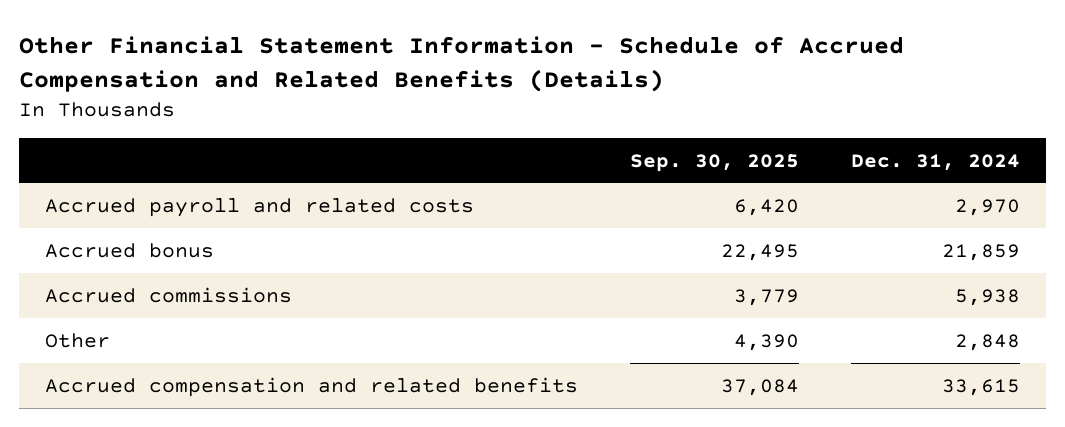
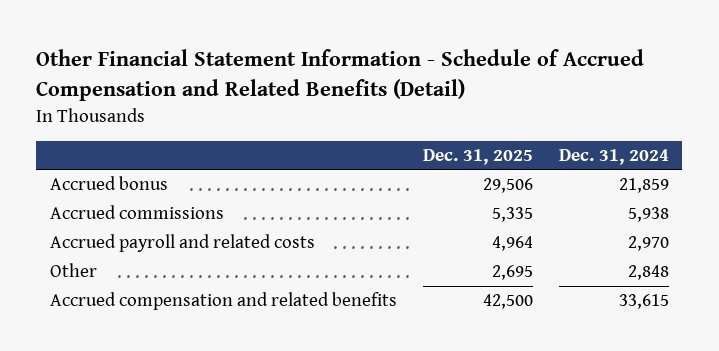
[19,36,905,92] Other Financial Statement Information - Schedule of Accrued Compensation and Related Benefits (Details) -> [36,49,645,101] Other Financial Statement Information - Schedule of Accrued Compensation and Related Benefits (Detail)
[629,153,799,172] Sep. 30, 2025 -> none
none -> [422,149,533,166] Dec. 31, 2025
[45,197,475,217] Accrued payroll and related costs -> [49,234,315,253] Accrued payroll and related costs

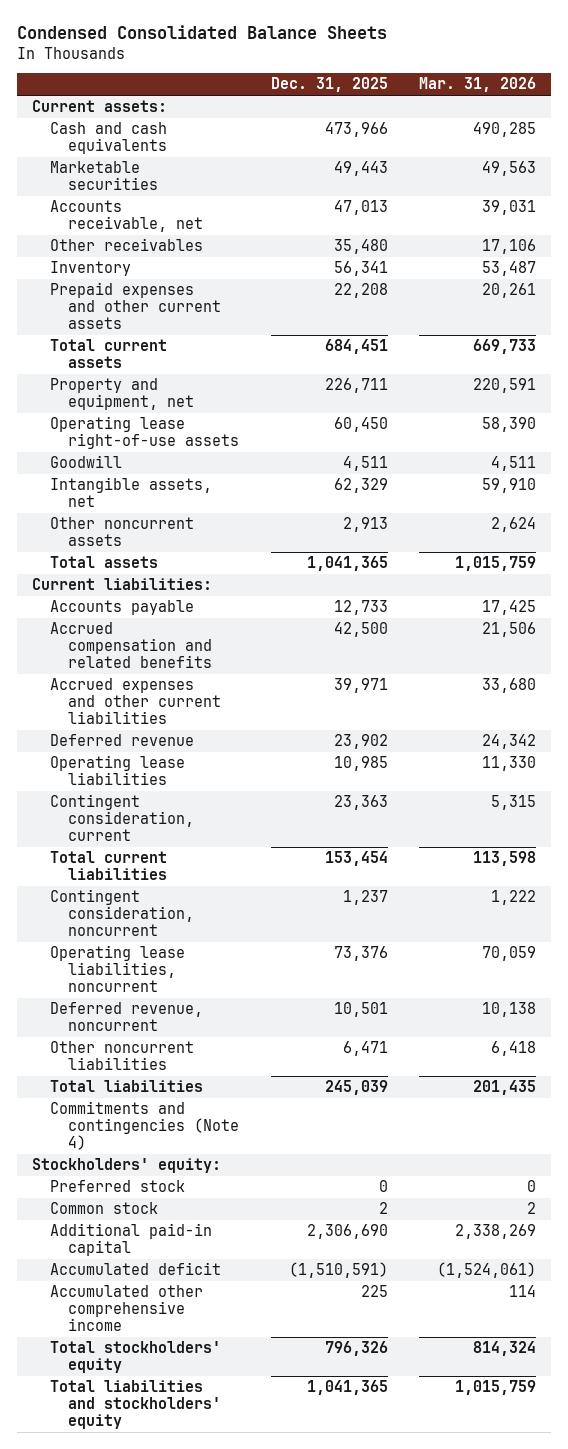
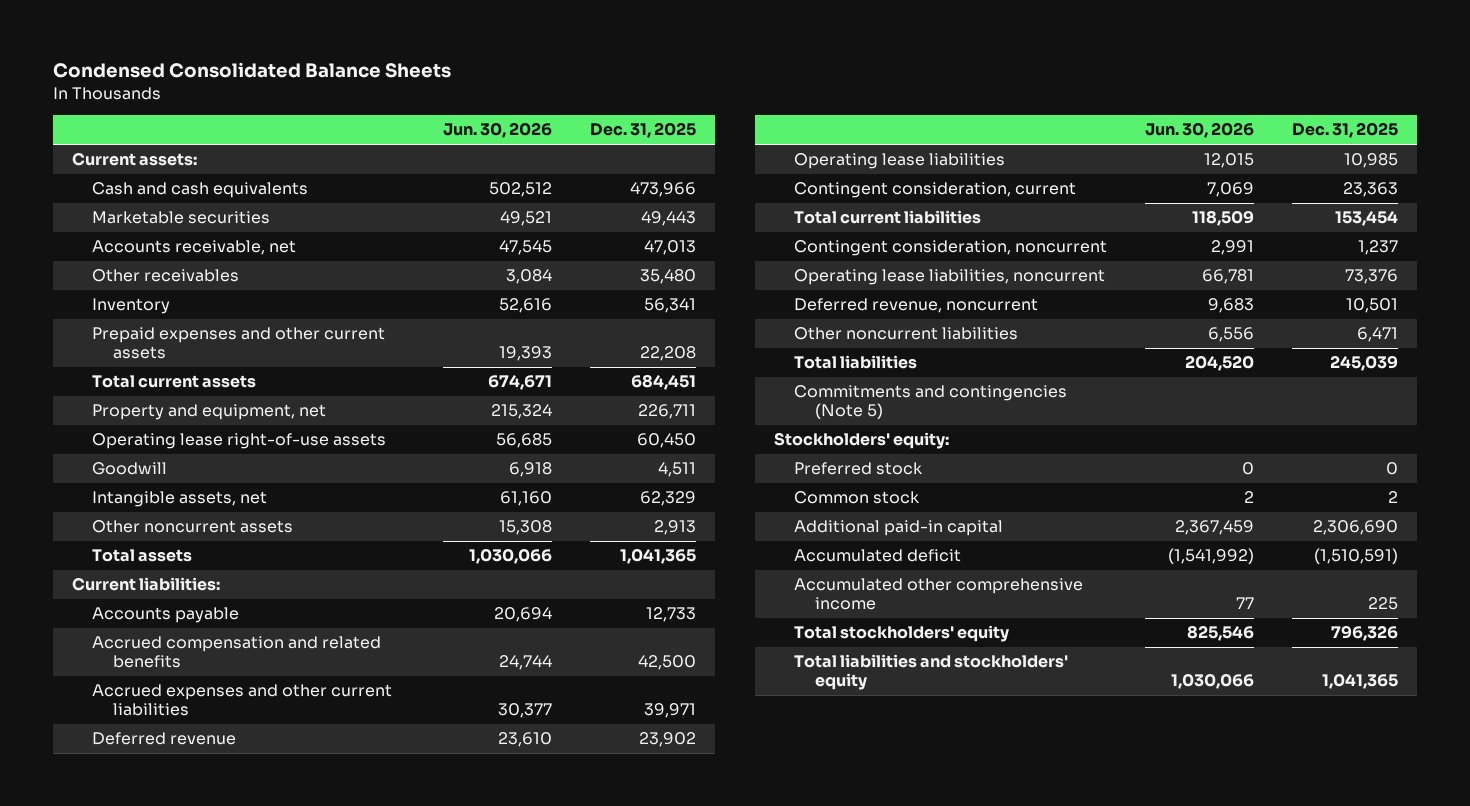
[418,77,536,93] Mar. 31, 2026 -> none
none -> [443,122,553,139] Jun. 30, 2026
[50,1101,240,1150] Commitments and contingencies (Note 4) -> [794,385,1068,420] Commitments and contingencies (Note 5)

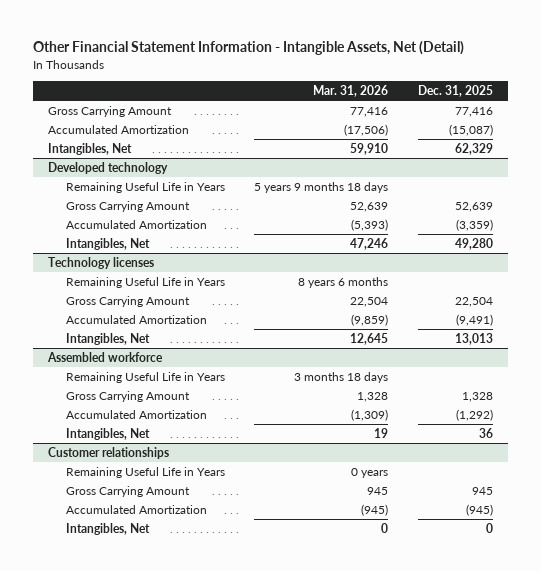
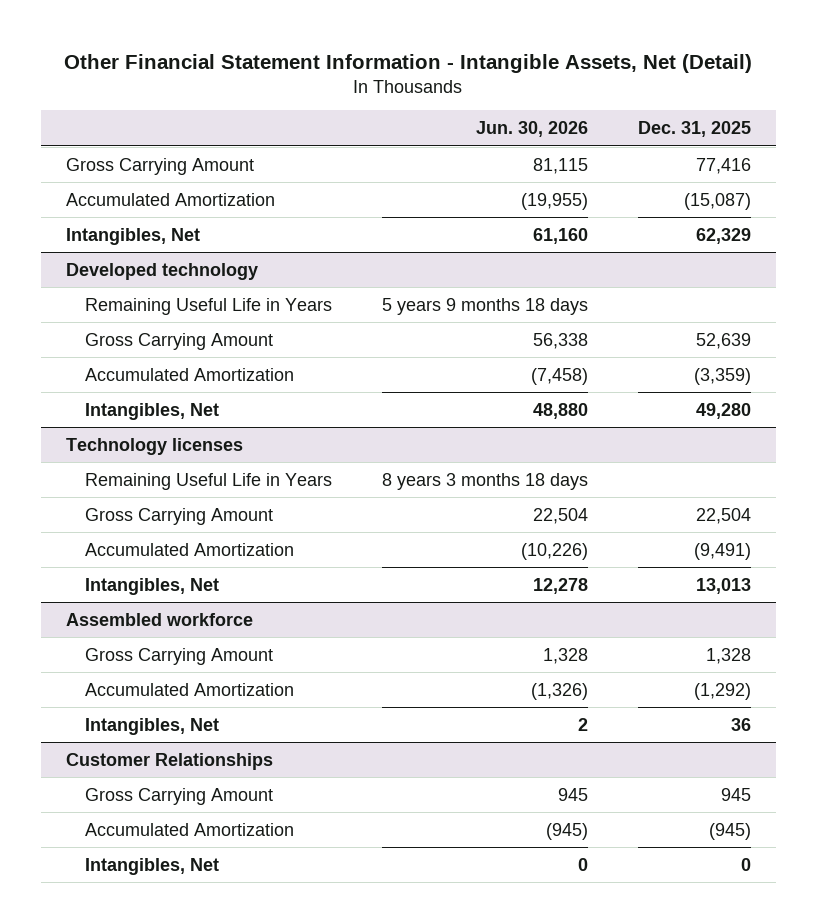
[313,85,389,98] Mar. 31, 2026 -> none
none -> [475,121,588,138] Jun. 30, 2026
[65,372,225,384] Remaining Useful Life in Years -> none
[65,467,225,479] Remaining Useful Life in Years -> none
[48,447,170,460] Customer relationships -> [65,752,273,770] Customer Relationships

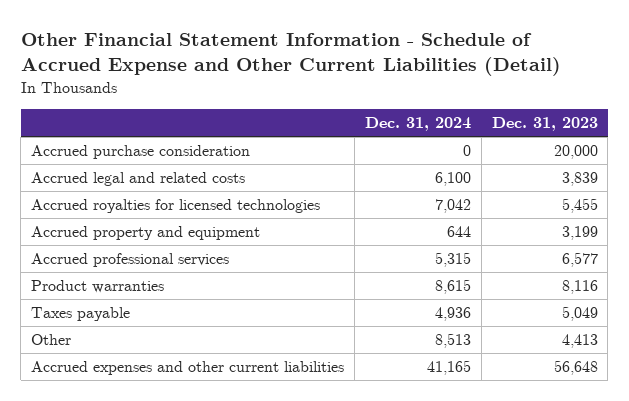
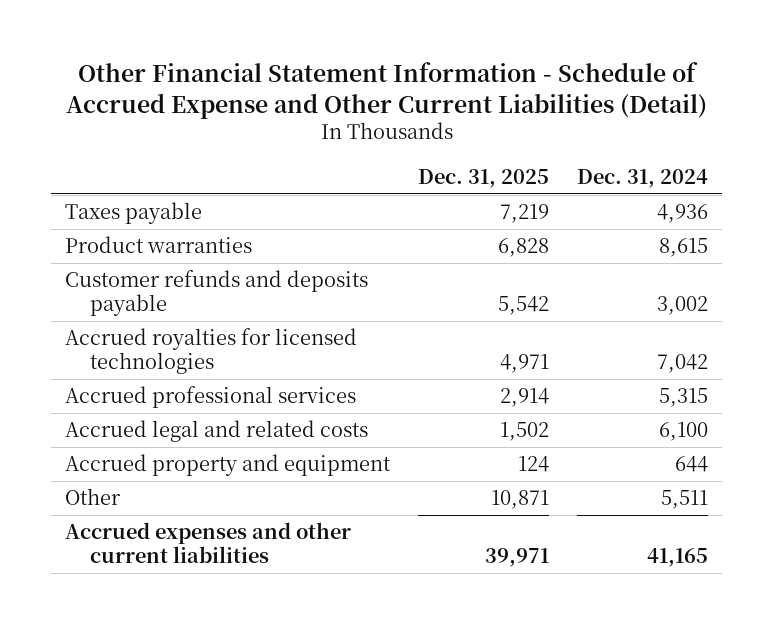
[491,117,598,132] Dec. 31, 2023 -> none
none -> [418,168,550,188] Dec. 31, 2025
[31,145,251,160] Accrued purchase consideration -> none
[31,307,131,322] Taxes payable -> [64,202,202,225] Taxes payable
[31,280,165,294] Product warranties -> [64,236,252,254] Product warranties
none -> [64,270,368,316] Customer refunds and deposits payable
[31,172,246,187] Accrued legal and related costs -> [64,420,368,443] Accrued legal and related costs
[31,226,261,241] Accrued property and equipment -> [64,454,391,477] Accrued property and equipment
[434,333,471,349] 8,513 -> [661,490,709,510] 5,511

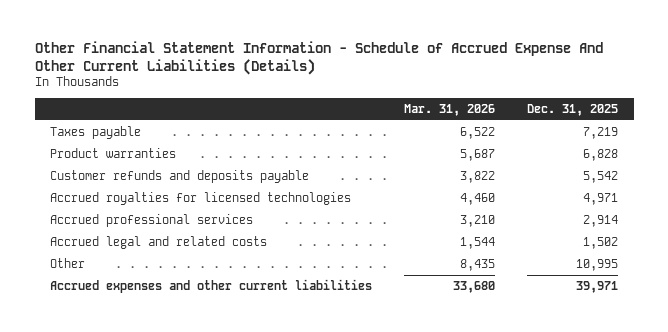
[65,61,707,119] Other Financial Statement Information - Schedule of Accrued Expense and Other Current Liabilities (Detail) -> [34,40,603,75] Other Financial Statement Information - Schedule of Accrued Expense And Other Current Liabilities (Details)
[577,168,709,188] Dec. 31, 2024 -> none
none -> [404,104,496,117] Mar. 31, 2026
[64,454,391,477] Accrued property and equipment -> none
[491,490,550,510] 10,871 -> [575,258,618,271] 10,995

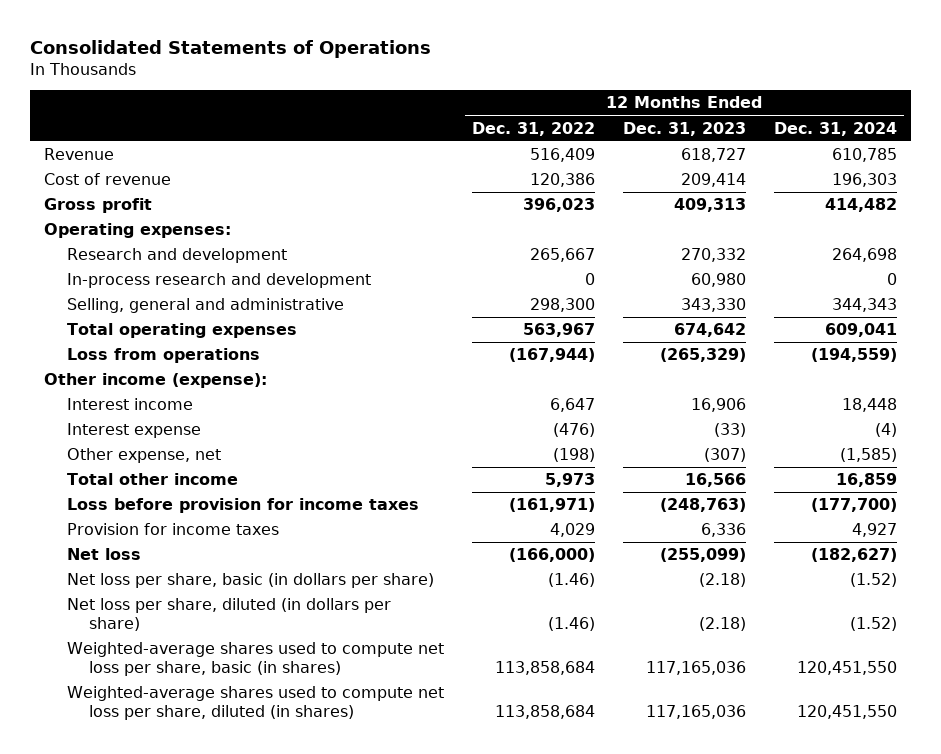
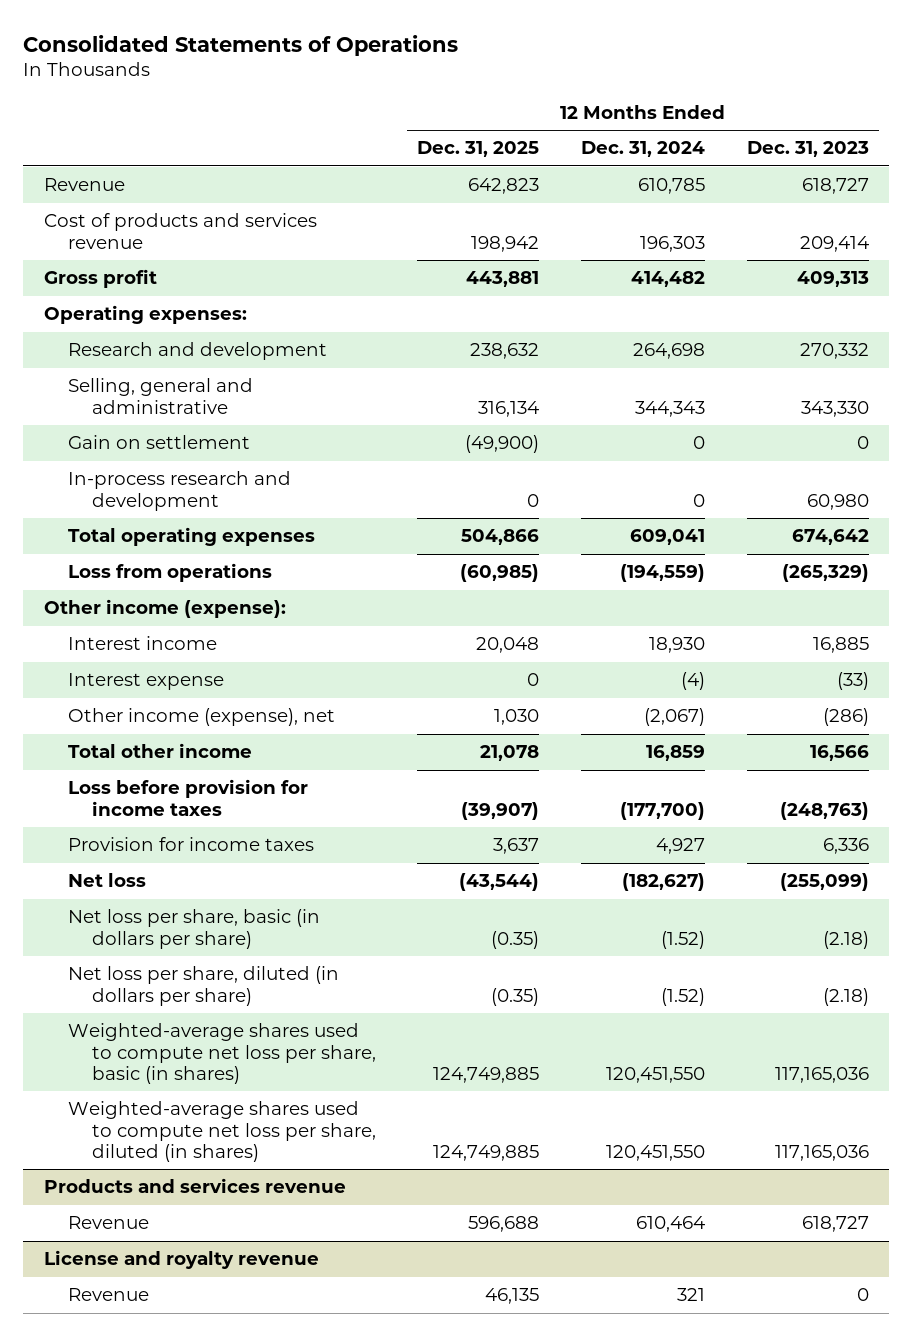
[471,121,595,136] Dec. 31, 2022 -> none
none -> [417,141,540,158] Dec. 31, 2025
[44,173,172,186] Cost of revenue -> [44,213,318,249] Cost of products and services revenue
none -> [67,435,250,450] Gain on settlement
[66,273,371,289] In-process research and development -> [67,471,291,511] In-process research and development
[690,398,746,413] 16,906 -> [812,637,869,654] 16,885
[842,398,898,413] 18,448 -> [648,637,705,654] 18,930
[66,448,221,464] Other expense, net -> [67,708,335,727] Other income (expense), net
[703,448,746,463] (307) -> [822,708,869,727] (286)
[840,448,898,463] (1,585) -> [643,708,705,727] (2,067)
none -> [44,1178,347,1194] Products and services revenue
none -> [67,1216,149,1230] Revenue
none -> [44,1250,320,1270] License and royalty revenue
none -> [67,1288,149,1302] Revenue

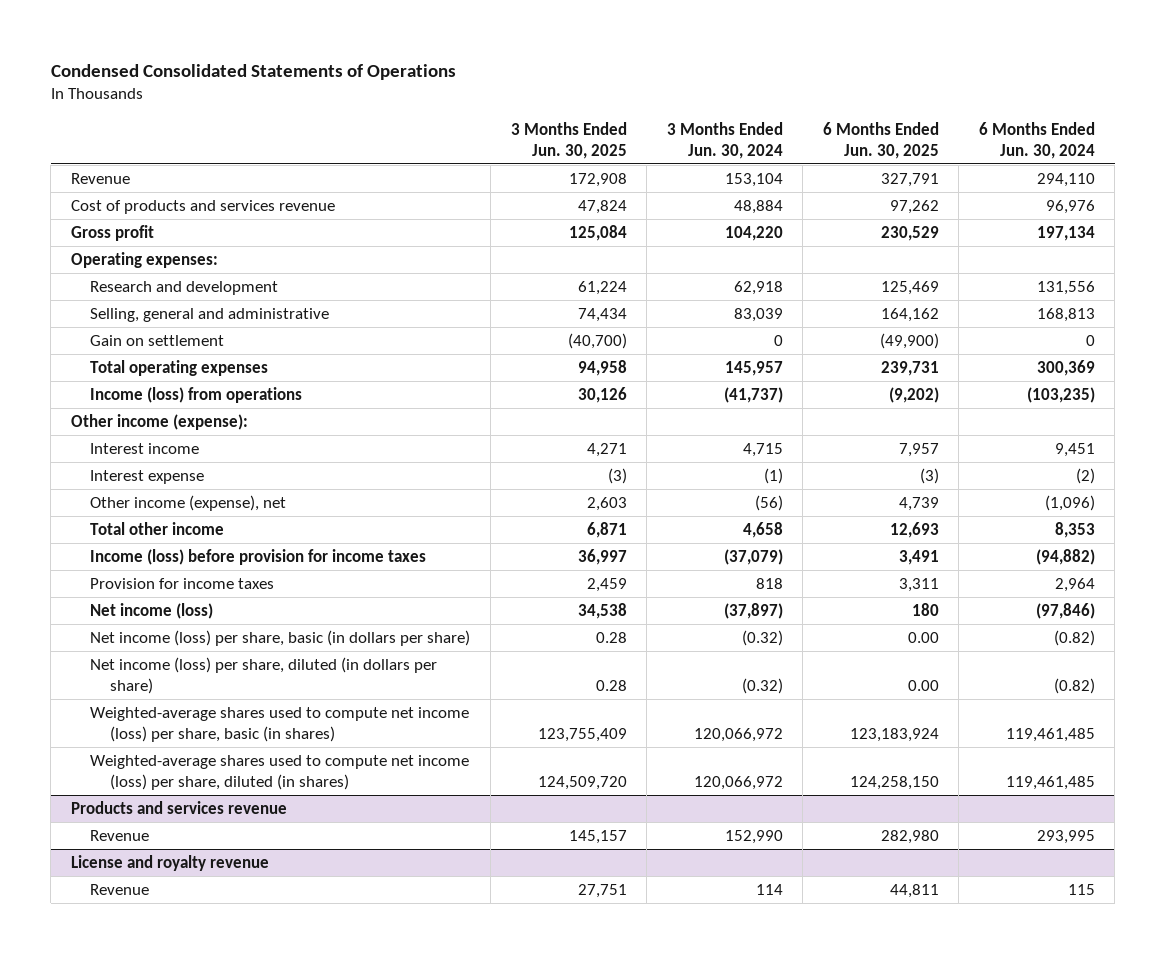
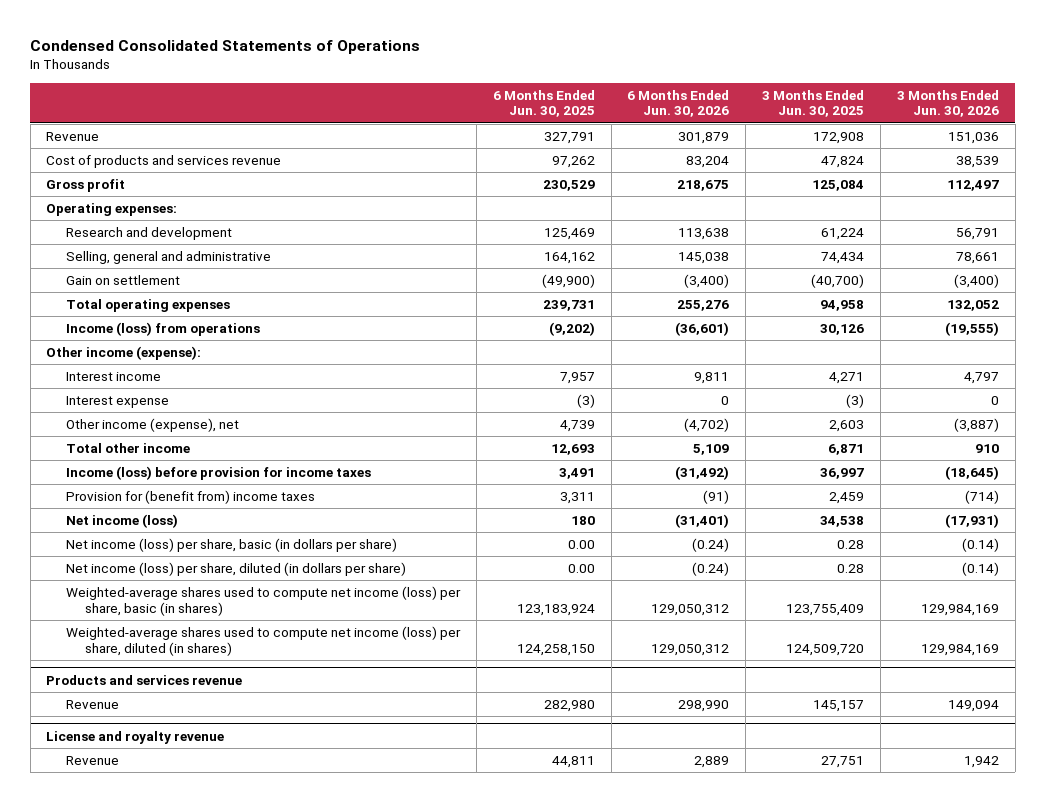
[666,121,783,159] 3 Months Ended Jun. 30, 2024 -> none
[978,121,1095,159] 6 Months Ended Jun. 30, 2024 -> none
none -> [627,89,730,118] 6 Months Ended Jun. 30, 2026
none -> [896,89,999,118] 3 Months Ended Jun. 30, 2026
[90,577,275,589] Provision for income taxes -> [65,489,315,504] Provision for (benefit from) income taxes

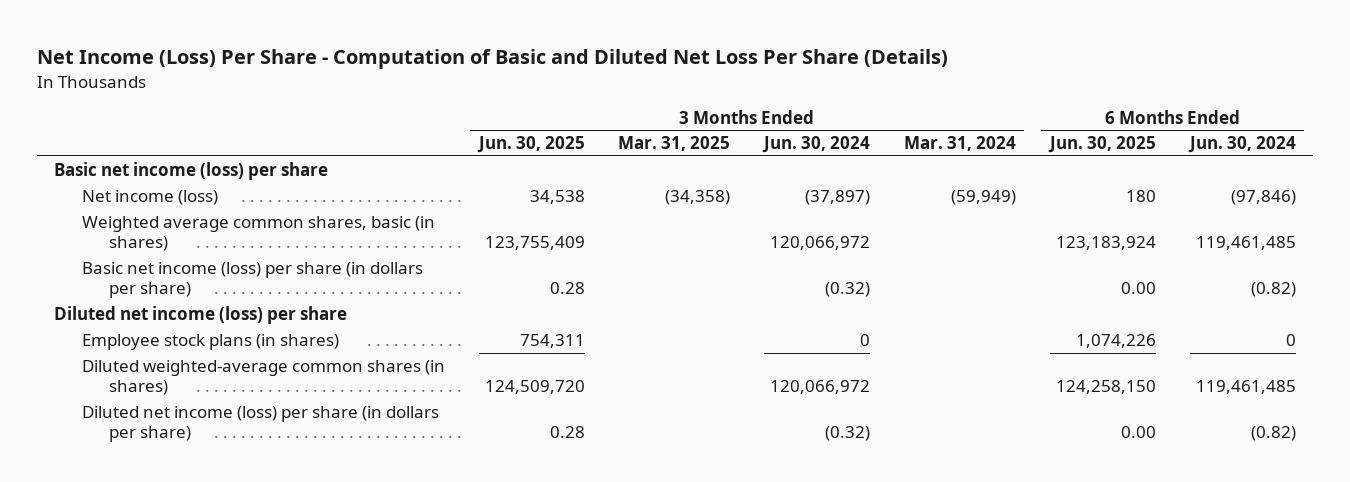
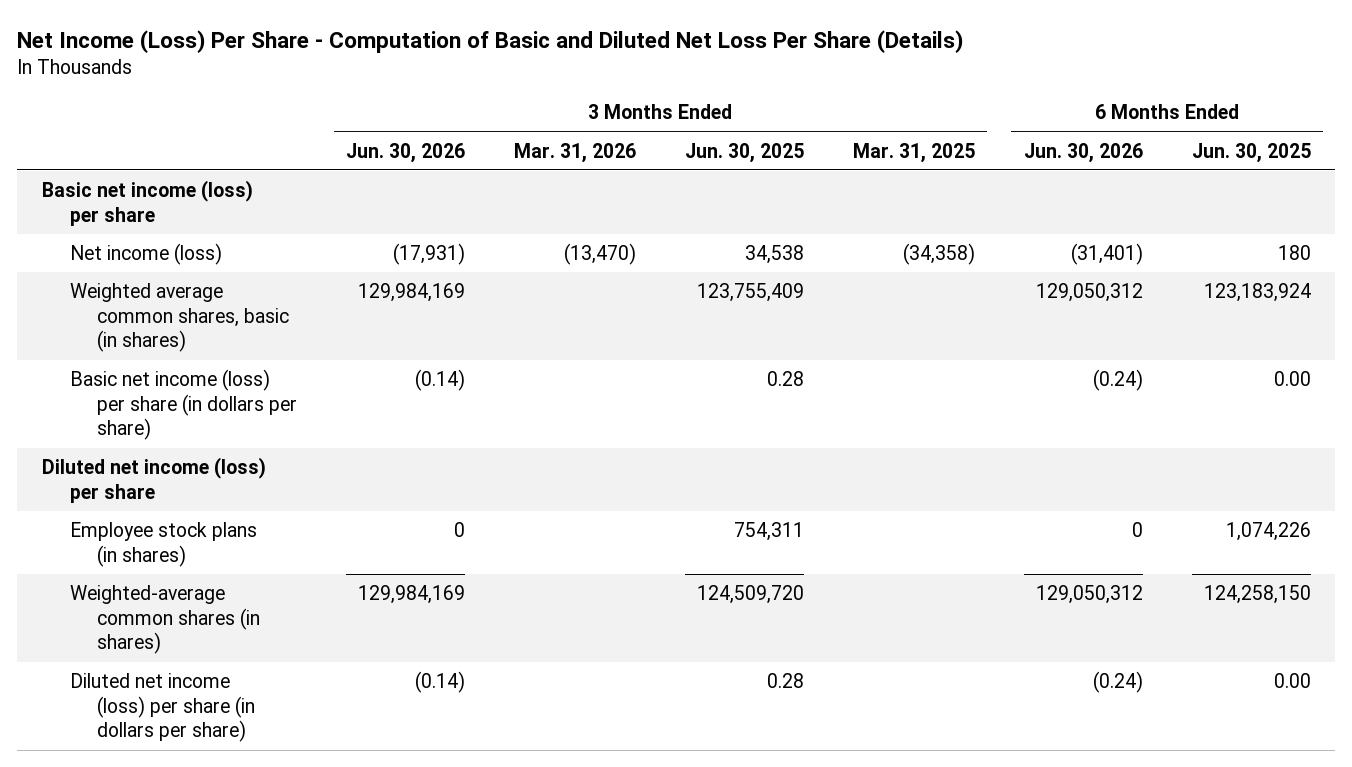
[762,136,871,154] Jun. 30, 2024 -> none
[904,136,1017,152] Mar. 31, 2024 -> none
[1187,136,1296,154] Jun. 30, 2024 -> none
none -> [346,142,466,163] Jun. 30, 2026
none -> [513,142,636,163] Mar. 31, 2026
none -> [1023,142,1143,163] Jun. 30, 2026
[81,359,445,395] Diluted weighted-average common shares (in shares) -> [69,585,261,655] Weighted-average common shares (in shares)

